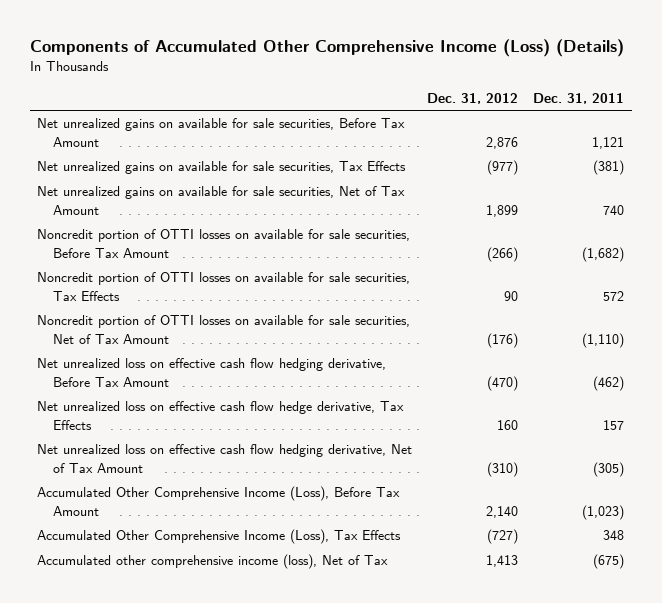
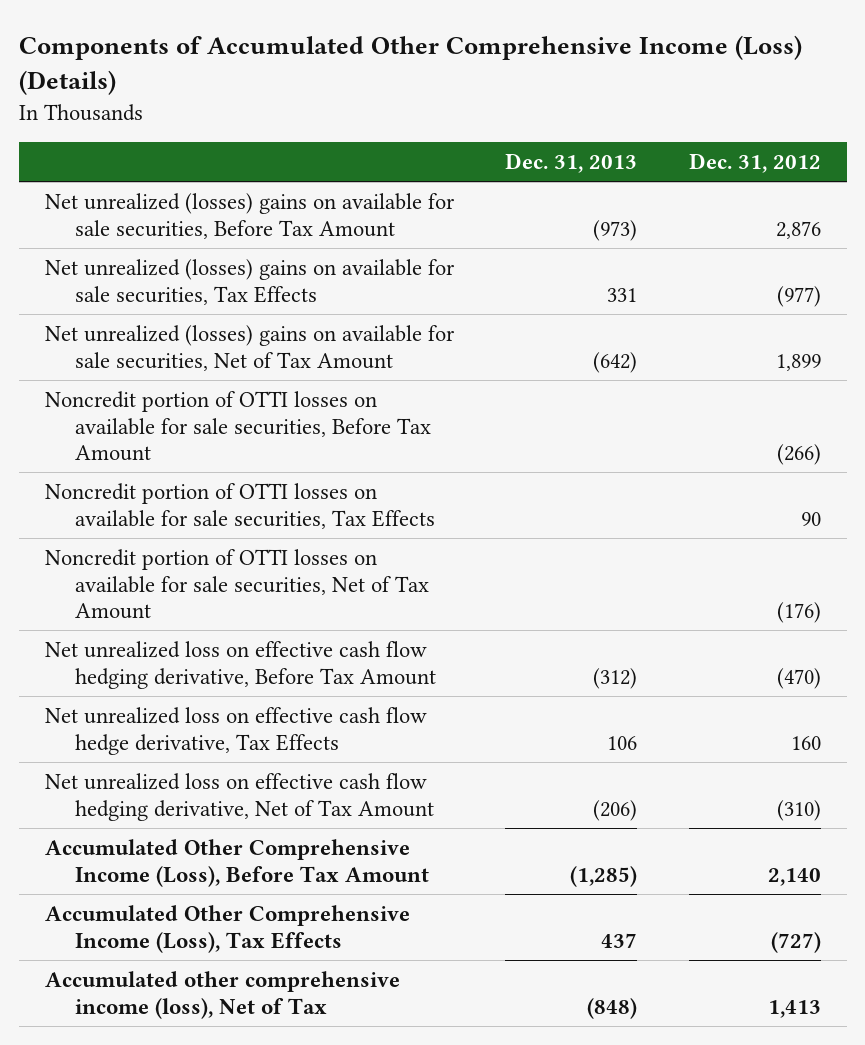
[533,92,625,104] Dec. 31, 2011 -> none
none -> [505,153,638,174] Dec. 31, 2013
[37,118,406,147] Net unrealized gains on available for sale securities, Before Tax Amount -> [44,192,455,239] Net unrealized (losses) gains on available for sale securities, Before Tax Amount
[37,161,407,175] Net unrealized gains on available for sale securities, Tax Effects -> [44,258,455,305] Net unrealized (losses) gains on available for sale securities, Tax Effects
[37,186,406,215] Net unrealized gains on available for sale securities, Net of Tax Amount -> [44,324,455,371] Net unrealized (losses) gains on available for sale securities, Net of Tax Amount

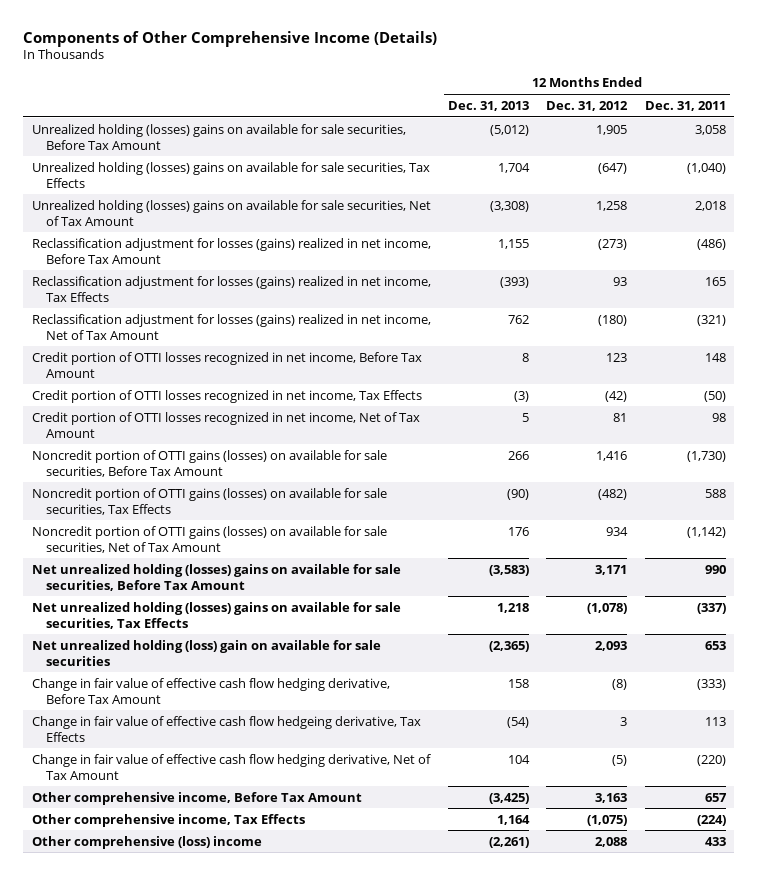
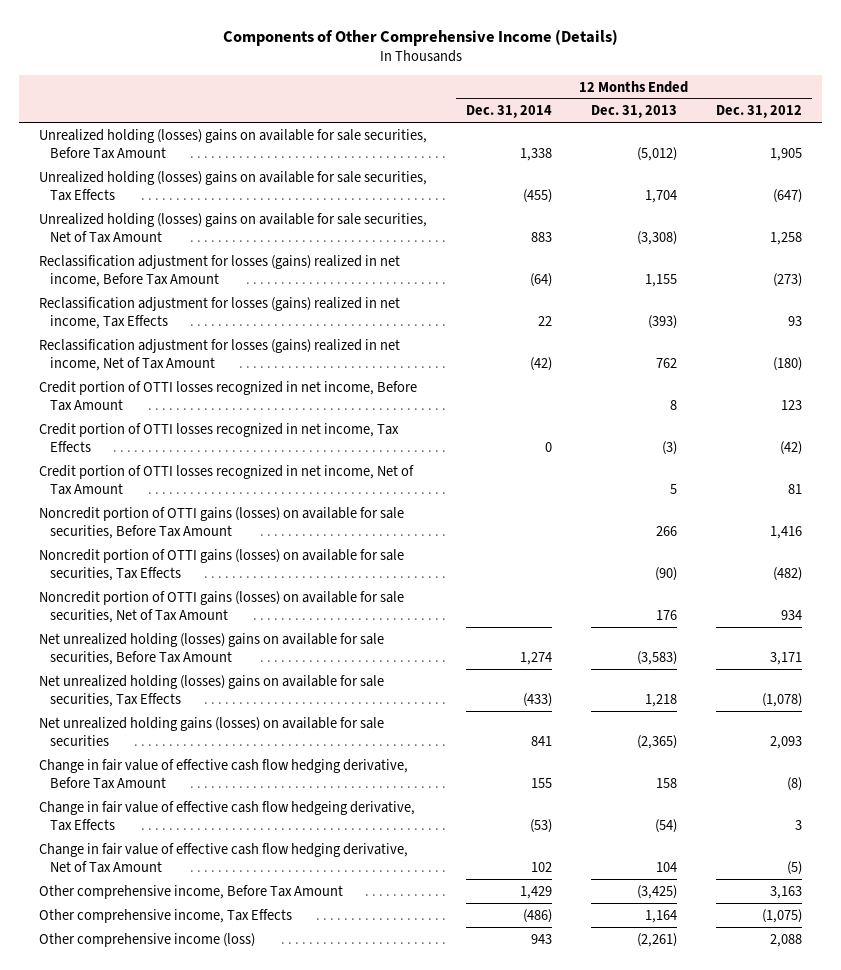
[644,100,726,111] Dec. 31, 2011 -> none
none -> [466,105,553,119] Dec. 31, 2014
[31,639,381,666] Net unrealized holding (loss) gain on available for sale securities -> [38,716,384,747] Net unrealized holding gains (losses) on available for sale securities
[31,835,262,849] Other comprehensive (loss) income -> [38,932,255,947] Other comprehensive income (loss)

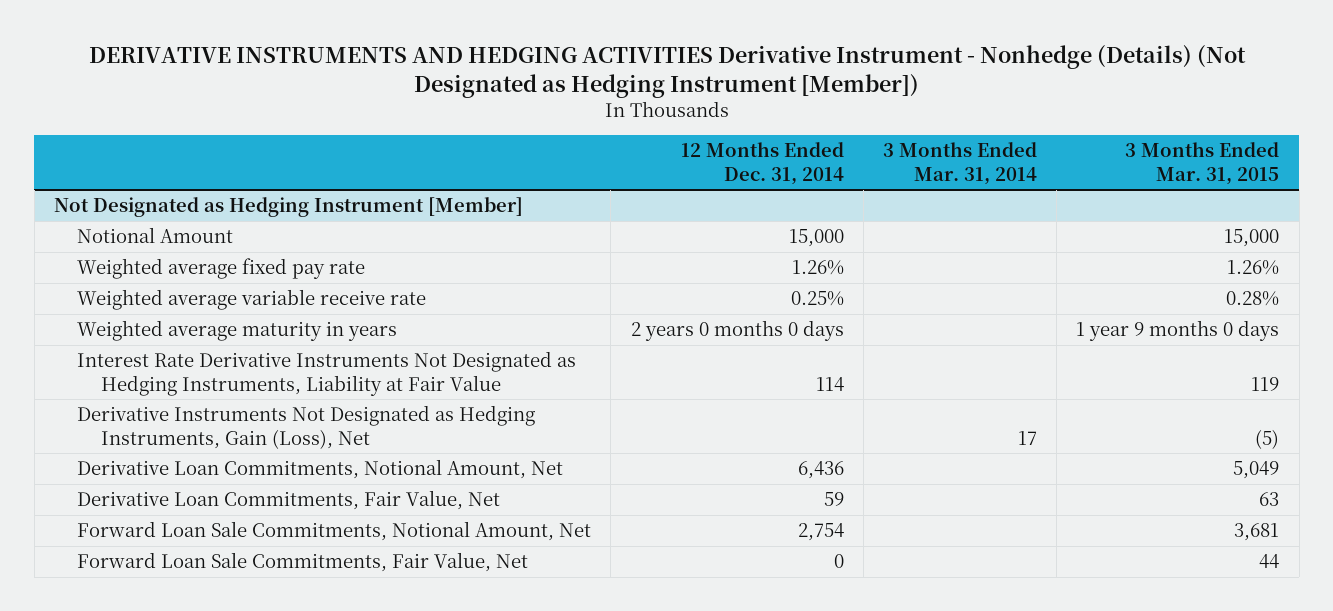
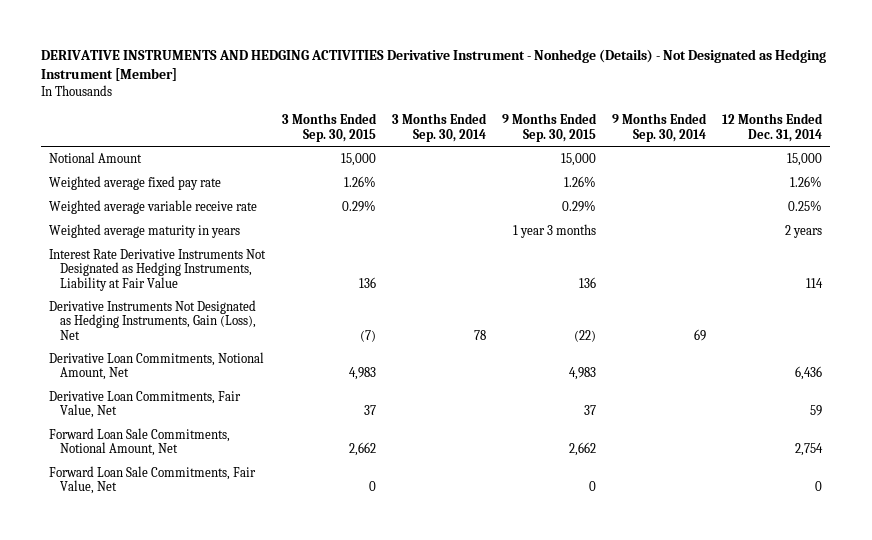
[88,44,1246,98] DERIVATIVE INSTRUMENTS AND HEDGING ACTIVITIES Derivative Instrument - Nonhedge (Details) (Not Designated as Hedging Instrument [Member]) -> [41,49,827,82] DERIVATIVE INSTRUMENTS AND HEDGING ACTIVITIES Derivative Instrument - Nonhedge (Details) - Not Designated as Hedging Instrument [Member]
[883,142,1038,185] 3 Months Ended Mar. 31, 2014 -> none
[1125,142,1280,185] 3 Months Ended Mar. 31, 2015 -> none
none -> [281,113,377,142] 3 Months Ended Sep. 30, 2015
none -> [391,113,487,142] 3 Months Ended Sep. 30, 2014
none -> [501,113,597,142] 9 Months Ended Sep. 30, 2015
none -> [612,113,708,142] 9 Months Ended Sep. 30, 2014
[53,197,523,218] Not Designated as Hedging Instrument [Member] -> none
[630,320,844,342] 2 years 0 months 0 days -> [785,225,823,239] 2 years

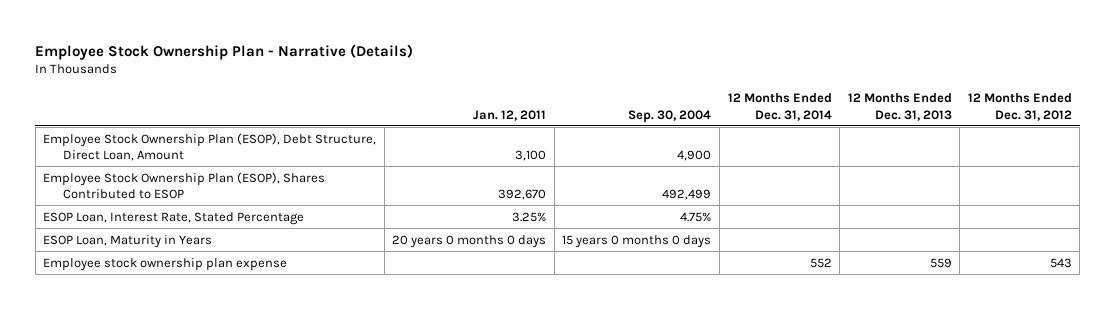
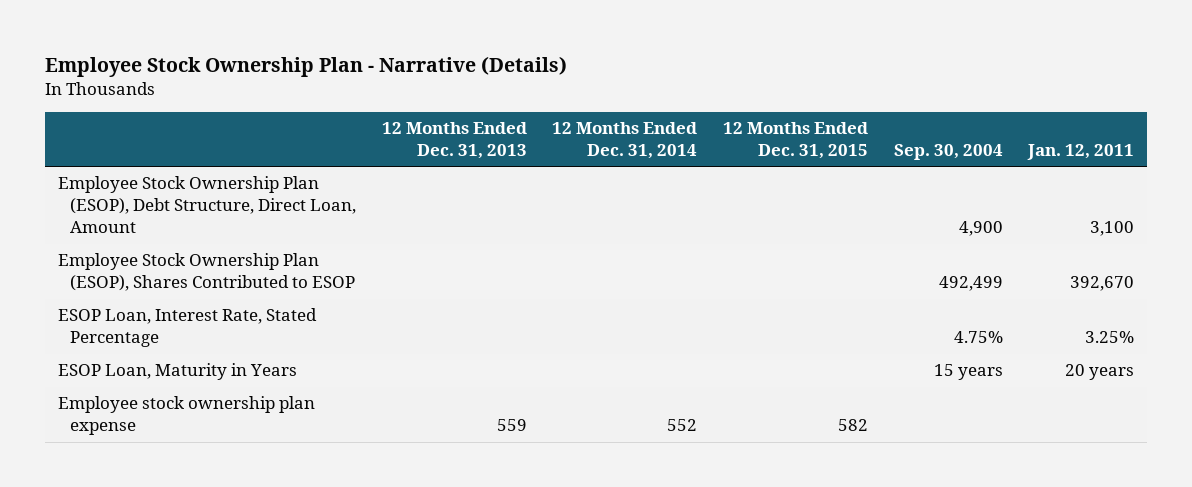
[967,93,1072,121] 12 Months Ended Dec. 31, 2012 -> none
none -> [722,122,868,160] 12 Months Ended Dec. 31, 2015
[392,234,547,248] 20 years 0 months 0 days -> [1065,364,1135,381] 20 years
[562,234,712,248] 15 years 0 months 0 days -> [933,364,1003,381] 15 years

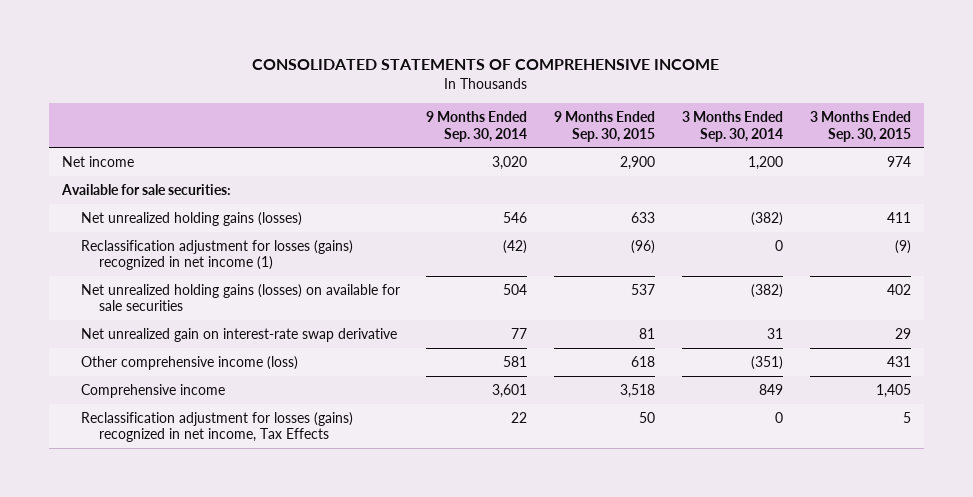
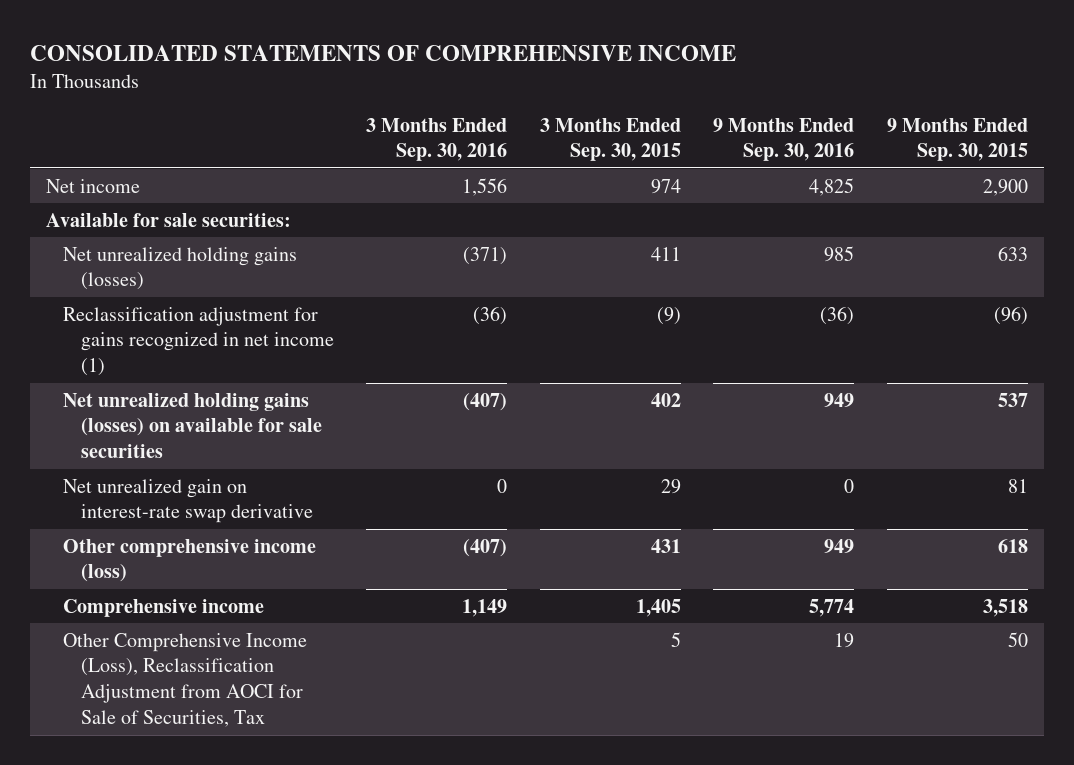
[426,111,528,142] 9 Months Ended Sep. 30, 2014 -> none
[681,111,783,142] 3 Months Ended Sep. 30, 2014 -> none
none -> [366,117,508,162] 3 Months Ended Sep. 30, 2016
none -> [713,117,855,162] 9 Months Ended Sep. 30, 2016
[80,239,353,271] Reclassification adjustment for losses (gains) recognized in net income (1) -> [63,306,334,377] Reclassification adjustment for gains recognized in net income (1)
[80,411,353,443] Reclassification adjustment for losses (gains) recognized in net income, Tax Effects -> [63,632,308,728] Other Comprehensive Income (Loss), Reclassification Adjustment from AOCI for Sale of Securities, Tax

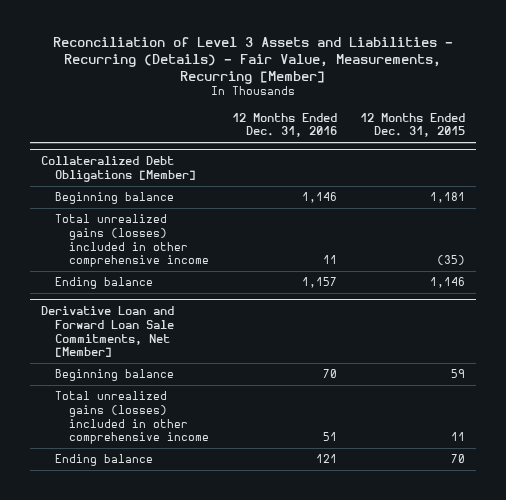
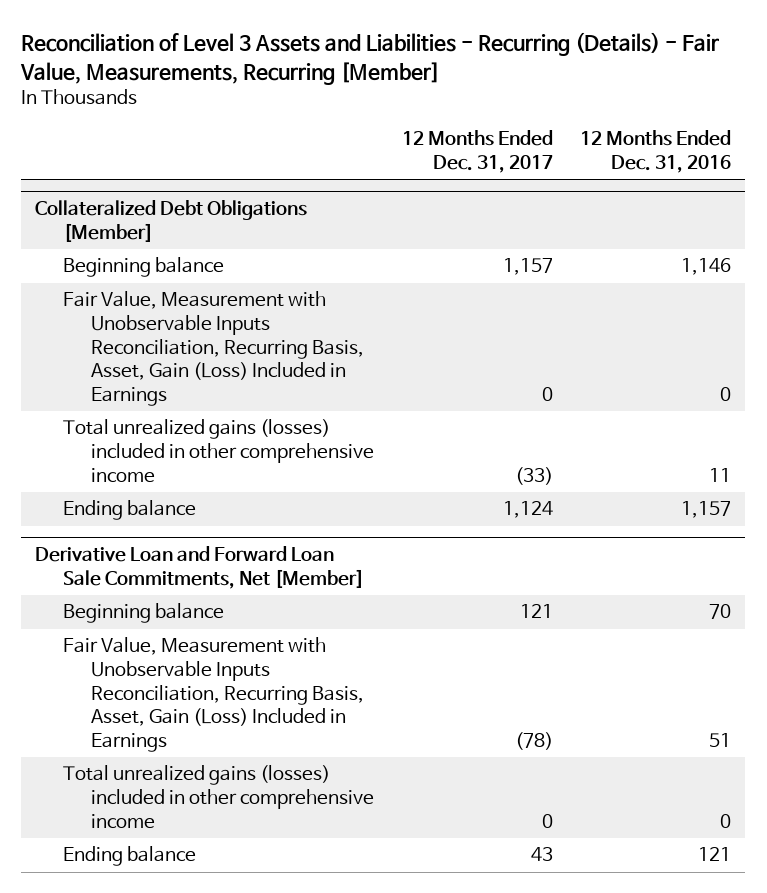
[360,112,466,138] 12 Months Ended Dec. 31, 2015 -> none
none -> [401,130,553,174] 12 Months Ended Dec. 31, 2017
none -> [63,291,364,407] Fair Value, Measurement with Unobservable Inputs Reconciliation, Recurring Basis, Asset, Gain (Loss) Included in Earnings
none -> [63,637,364,753] Fair Value, Measurement with Unobservable Inputs Reconciliation, Recurring Basis, Asset, Gain (Loss) Included in Earnings
[323,432,338,442] 51 -> [720,813,732,828] 0

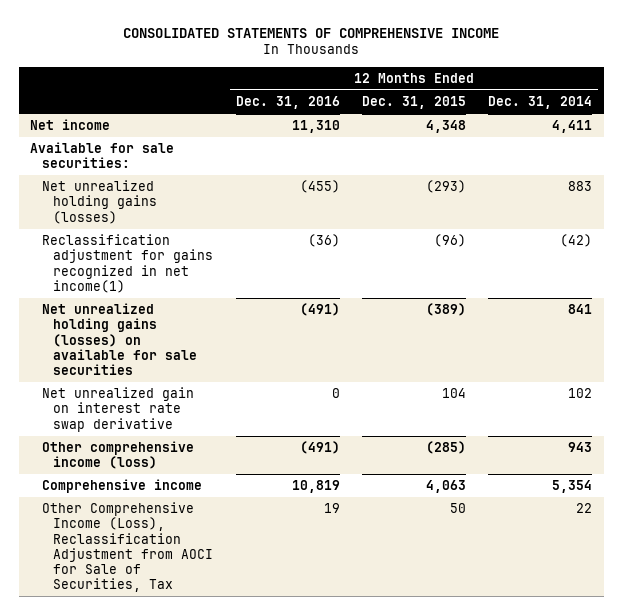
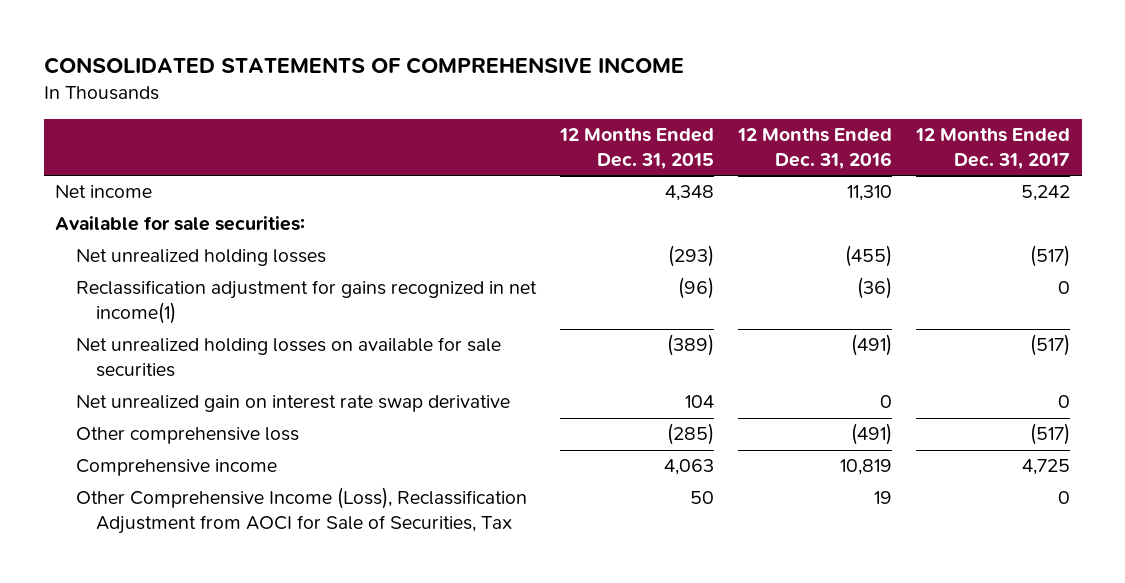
[488,96,593,110] Dec. 31, 2014 -> none
none -> [914,128,1070,169] 12 Months Ended Dec. 31, 2017
[41,180,158,224] Net unrealized holding gains (losses) -> [75,249,326,267] Net unrealized holding losses
[41,303,198,375] Net unrealized holding gains (losses) on available for sale securities -> [75,337,501,378] Net unrealized holding losses on available for sale securities
[41,441,194,470] Other comprehensive income (loss) -> [75,427,299,445] Other comprehensive loss

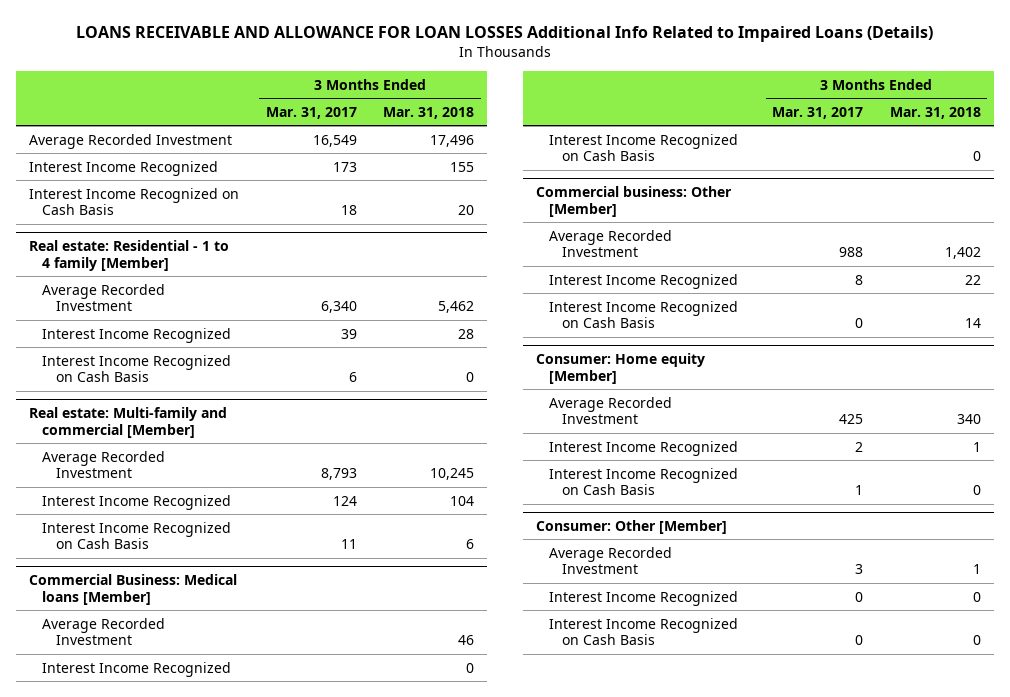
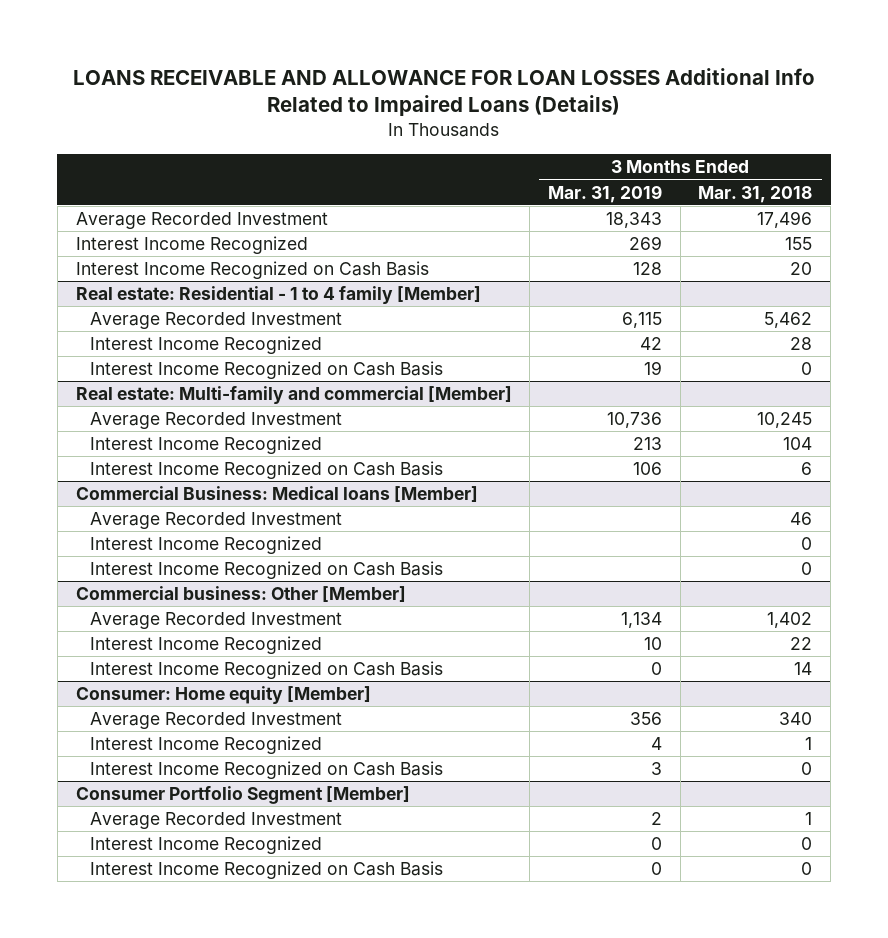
[265,106,357,119] Mar. 31, 2017 -> none
none -> [547,184,662,203] Mar. 31, 2019
[535,519,727,534] Consumer: Other [Member] -> [75,786,410,805] Consumer Portfolio Segment [Member]

